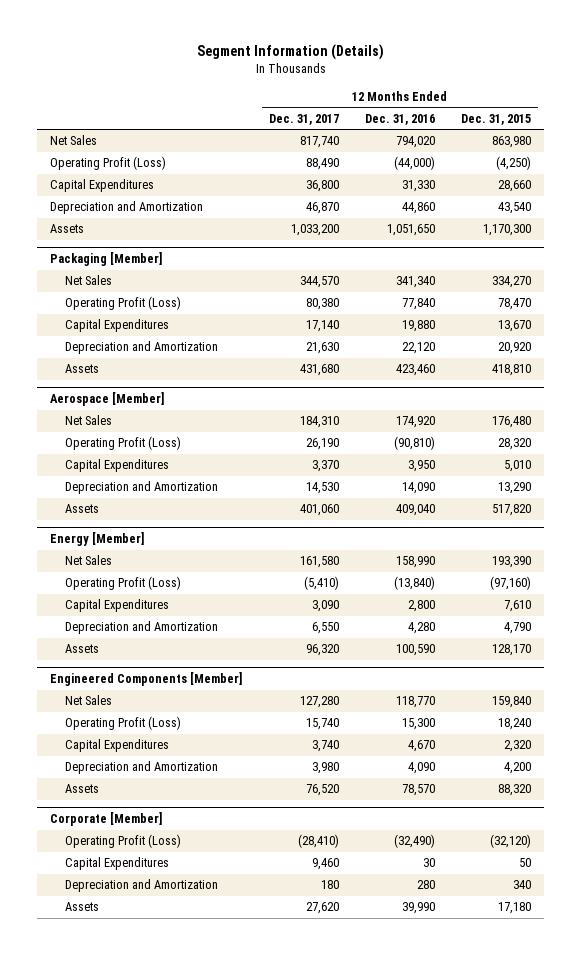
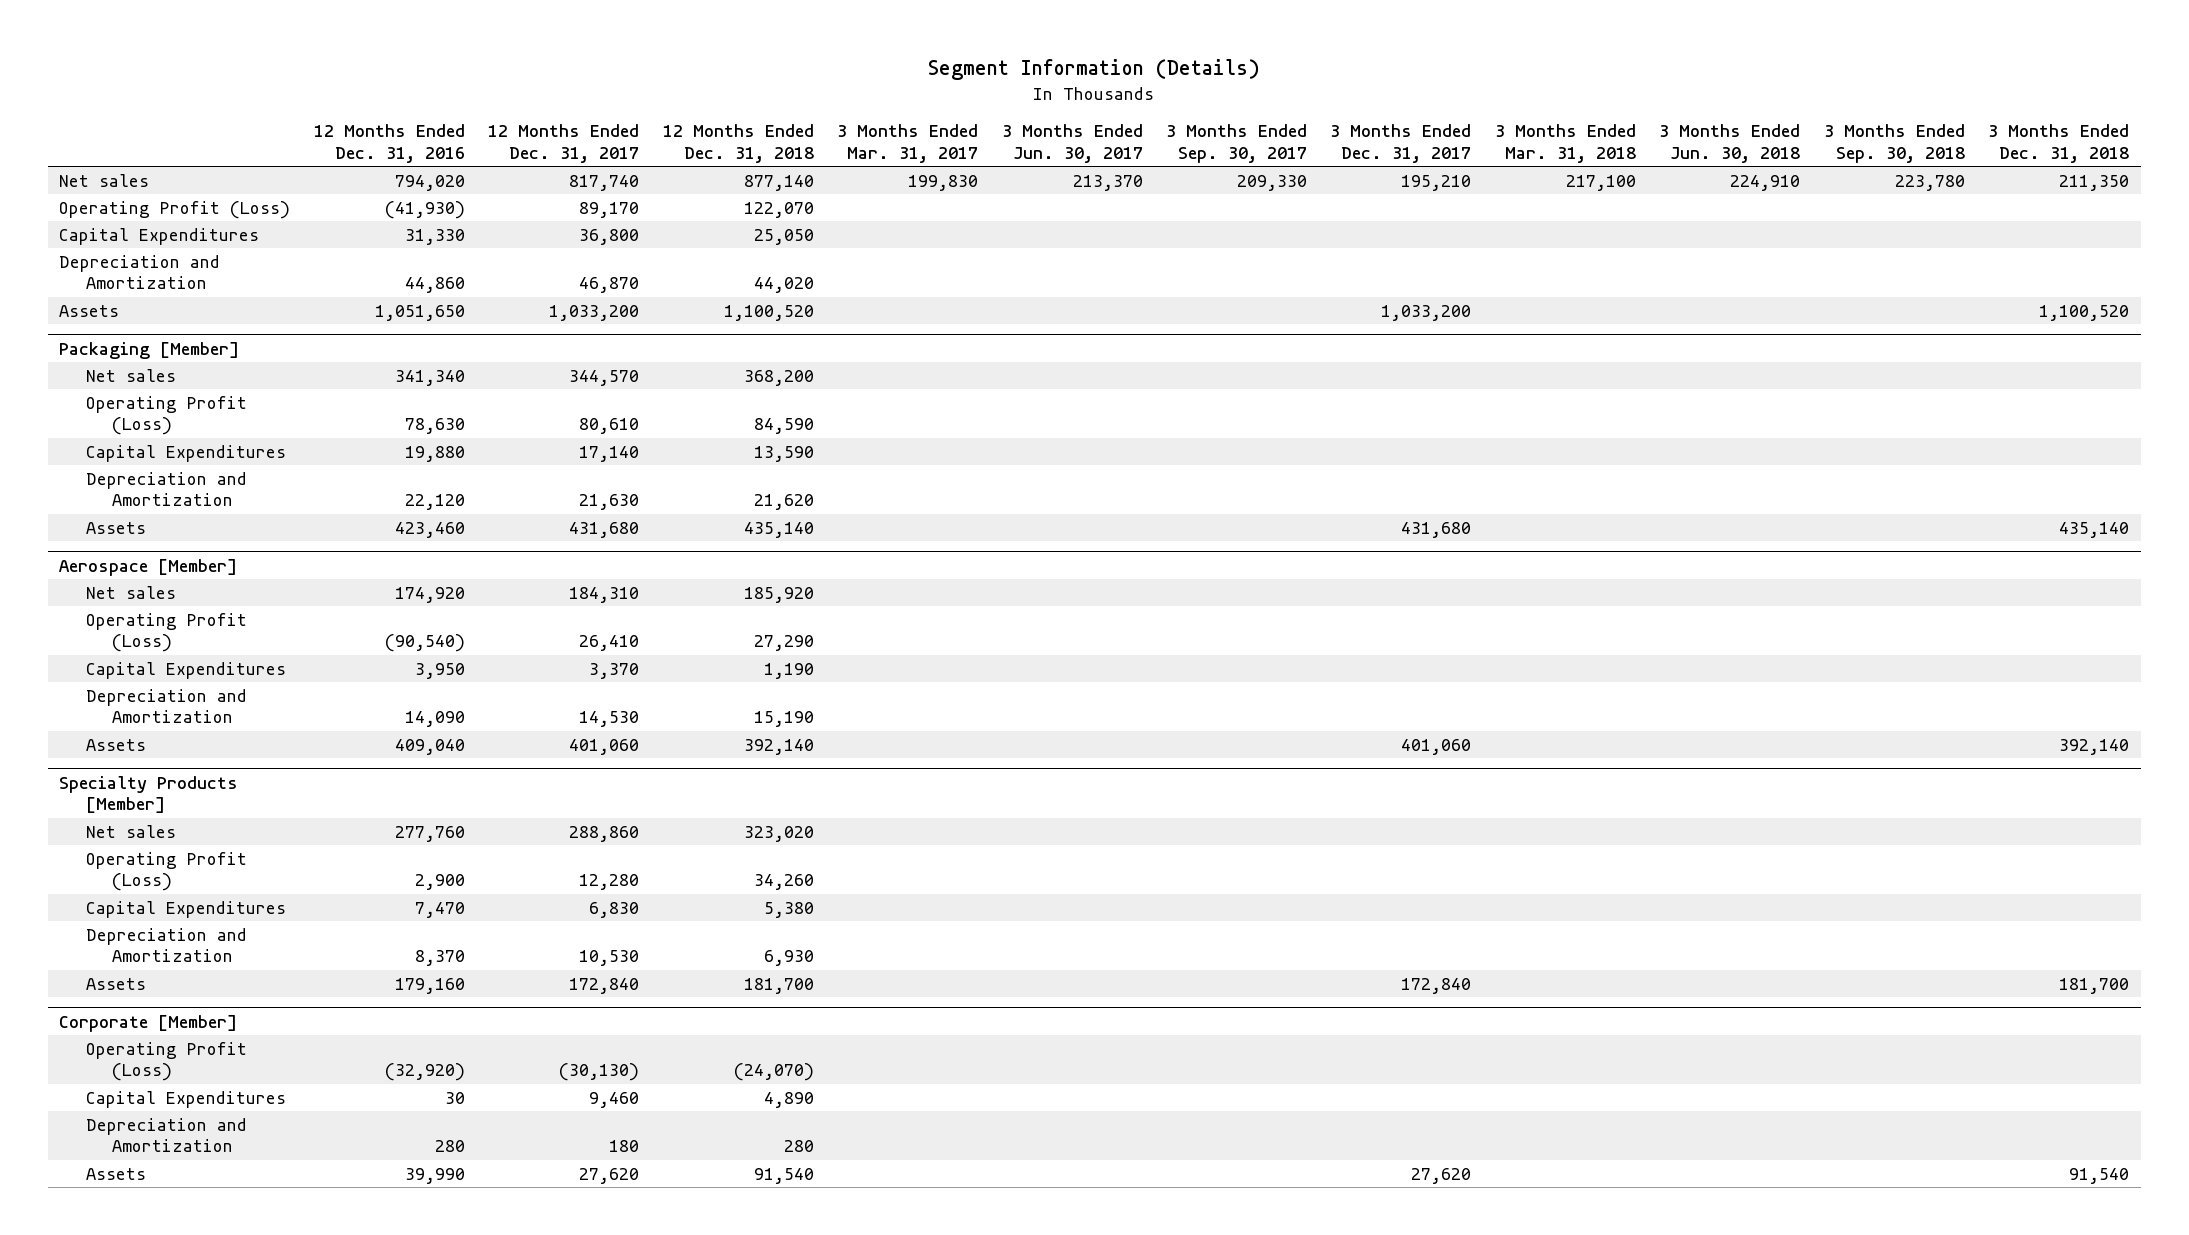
[461,113,532,125] Dec. 31, 2015 -> none
none -> [662,124,814,164] 12 Months Ended Dec. 31, 2018
none -> [837,124,979,164] 3 Months Ended Mar. 31, 2017
none -> [1001,124,1143,164] 3 Months Ended Jun. 30, 2017
none -> [1166,124,1308,164] 3 Months Ended Sep. 30, 2017
none -> [1330,124,1472,164] 3 Months Ended Dec. 31, 2017
none -> [1494,124,1636,164] 3 Months Ended Mar. 31, 2018
none -> [1659,124,1801,164] 3 Months Ended Jun. 30, 2018
none -> [1823,124,1965,164] 3 Months Ended Sep. 30, 2018
none -> [1988,124,2130,164] 3 Months Ended Dec. 31, 2018
[50,135,98,146] Net Sales -> [59,173,150,187] Net sales
[305,158,339,171] 88,490 -> [579,201,640,218] 89,170
[393,156,435,171] (44,000) -> [384,200,465,219] (41,930)
[65,275,113,286] Net Sales -> [85,368,176,382] Net sales
[305,298,339,311] 80,380 -> [579,418,640,435] 80,610
[401,298,435,311] 77,840 -> [404,418,465,435] 78,630
[65,415,113,426] Net Sales -> [85,585,176,599] Net sales
[305,438,339,451] 26,190 -> [579,635,640,652] 26,410
[393,436,435,451] (90,810) -> [384,634,465,653] (90,540)
[50,531,145,546] Energy [Member] -> none
[50,671,243,686] Engineered Components [Member] -> none
[65,695,113,706] Net Sales -> none
[65,716,182,731] Operating Profit (Loss) -> none
[65,739,170,753] Capital Expenditures -> none
[65,761,219,775] Depreciation and Amortization -> none
[65,784,100,794] Assets -> none
none -> [59,775,239,814] Specialty Products [Member]
[65,555,113,566] Net Sales -> [85,824,176,838] Net sales
[299,556,339,569] 161,580 -> [569,825,640,842] 288,860
[395,556,435,569] 158,990 -> [394,825,465,842] 277,760
[303,576,339,591] (5,410) -> [579,874,640,891] 12,280
[393,576,435,591] (13,840) -> [414,874,465,891] 2,900
[311,600,339,613] 3,090 -> [589,901,640,918] 6,830
[407,600,435,613] 2,800 -> [414,901,465,918] 7,470
[311,622,339,635] 6,550 -> [579,950,640,967] 10,530
[407,622,435,635] 4,280 -> [414,950,465,967] 8,370
[305,644,339,657] 96,320 -> [569,977,640,994] 172,840
[395,644,435,657] 100,590 -> [394,977,465,994] 179,160
[297,834,339,849] (28,410) -> [559,1063,640,1082] (30,130)
[393,834,435,849] (32,490) -> [384,1063,465,1082] (32,920)

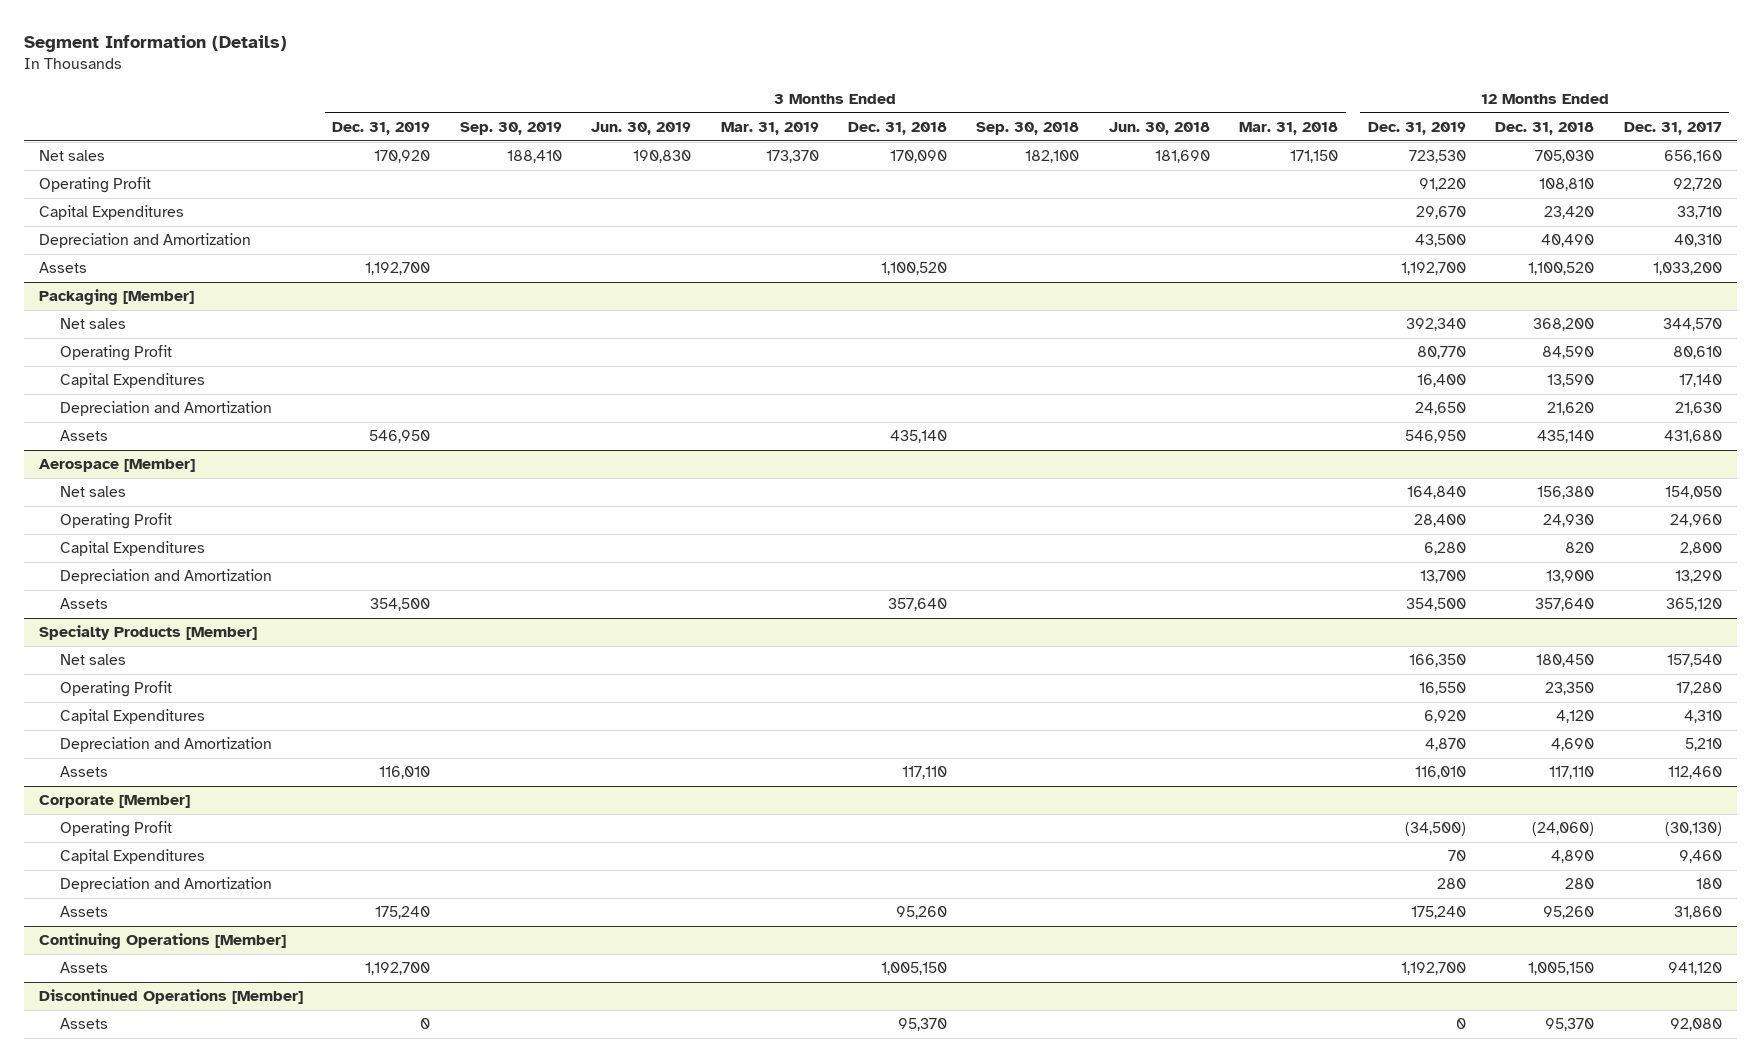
[313,124,465,164] 12 Months Ended Dec. 31, 2016 -> none
[837,124,979,164] 3 Months Ended Mar. 31, 2017 -> none
[1001,124,1143,164] 3 Months Ended Jun. 30, 2017 -> none
[1166,124,1308,164] 3 Months Ended Sep. 30, 2017 -> none
[1330,124,1472,164] 3 Months Ended Dec. 31, 2017 -> none
none -> [332,122,431,136] Dec. 31, 2019
none -> [459,122,562,136] Sep. 30, 2019
none -> [591,122,692,136] Jun. 30, 2019
none -> [720,122,819,136] Mar. 31, 2019
none -> [1367,122,1466,136] Dec. 31, 2019
[569,174,640,191] 817,740 -> [1663,150,1722,164] 656,160
[743,174,814,191] 877,140 -> [1535,150,1595,164] 705,030
[1565,174,1636,191] 217,100 -> [1290,150,1339,164] 171,150
[1730,174,1801,191] 224,910 -> [1154,150,1210,164] 181,690
[1894,174,1965,191] 223,780 -> [1025,150,1080,164] 182,100
[2059,174,2130,191] 211,350 -> [890,150,948,164] 170,090
[59,200,291,219] Operating Profit (Loss) -> [38,177,151,194] Operating Profit
[579,201,640,218] 89,170 -> [1672,178,1722,192] 92,720
[743,201,814,218] 122,070 -> [1539,178,1595,192] 108,810
[579,228,640,245] 36,800 -> [1676,206,1722,220] 33,710
[753,228,814,245] 25,050 -> [1544,206,1595,220] 23,420
[579,277,640,294] 46,870 -> [1673,234,1722,248] 40,310
[753,277,814,294] 44,020 -> [1541,234,1595,248] 40,490
[85,395,247,436] Operating Profit (Loss) -> [59,345,172,362] Operating Profit
[569,586,640,603] 184,310 -> [1664,486,1722,500] 154,050
[743,586,814,603] 185,920 -> [1537,486,1595,500] 156,380
[85,612,247,653] Operating Profit (Loss) -> [59,513,172,530] Operating Profit
[579,635,640,652] 26,410 -> [1669,514,1722,528] 24,960
[753,635,814,652] 27,290 -> [1543,514,1595,528] 24,930
[589,662,640,679] 3,370 -> [1679,542,1722,556] 2,800
[763,662,814,679] 1,190 -> [1565,542,1595,554] 820
[579,711,640,728] 14,530 -> [1674,570,1722,584] 13,290
[753,711,814,728] 15,190 -> [1546,570,1595,584] 13,900
[569,738,640,755] 401,060 -> [1665,598,1722,612] 365,120
[743,738,814,755] 392,140 -> [1535,598,1595,612] 357,640
[2059,738,2130,755] 392,140 -> [888,598,948,612] 357,640
[569,825,640,842] 288,860 -> [1666,654,1722,668] 157,540
[743,825,814,842] 323,020 -> [1536,654,1595,668] 180,450
[85,851,247,892] Operating Profit (Loss) -> [59,681,172,698] Operating Profit
[579,874,640,891] 12,280 -> [1675,682,1722,696] 17,280
[753,874,814,891] 34,260 -> [1545,682,1595,696] 23,350
[589,901,640,918] 6,830 -> [1683,710,1722,724] 4,310
[763,901,814,918] 5,380 -> [1556,710,1595,724] 4,120
[579,950,640,967] 10,530 -> [1684,738,1722,752] 5,210
[763,950,814,967] 6,930 -> [1551,738,1595,752] 4,690
[569,977,640,994] 172,840 -> [1667,766,1722,780] 112,460
[743,977,814,994] 181,700 -> [1549,766,1595,780] 117,110
[2059,977,2130,994] 181,700 -> [902,766,948,780] 117,110
[85,1041,247,1082] Operating Profit (Loss) -> [59,821,172,838] Operating Profit
[733,1063,814,1082] (24,070) -> [1532,822,1595,837] (24,060)
[579,1167,640,1184] 27,620 -> [1673,906,1722,920] 31,860
[753,1167,814,1184] 91,540 -> [1543,906,1595,920] 95,260
[2069,1167,2130,1184] 91,540 -> [896,906,948,920] 95,260
none -> [38,933,286,950] Continuing Operations [Member]
none -> [59,962,108,974] Assets
none -> [38,989,303,1005] Discontinued Operations [Member]
none -> [59,1018,108,1030] Assets

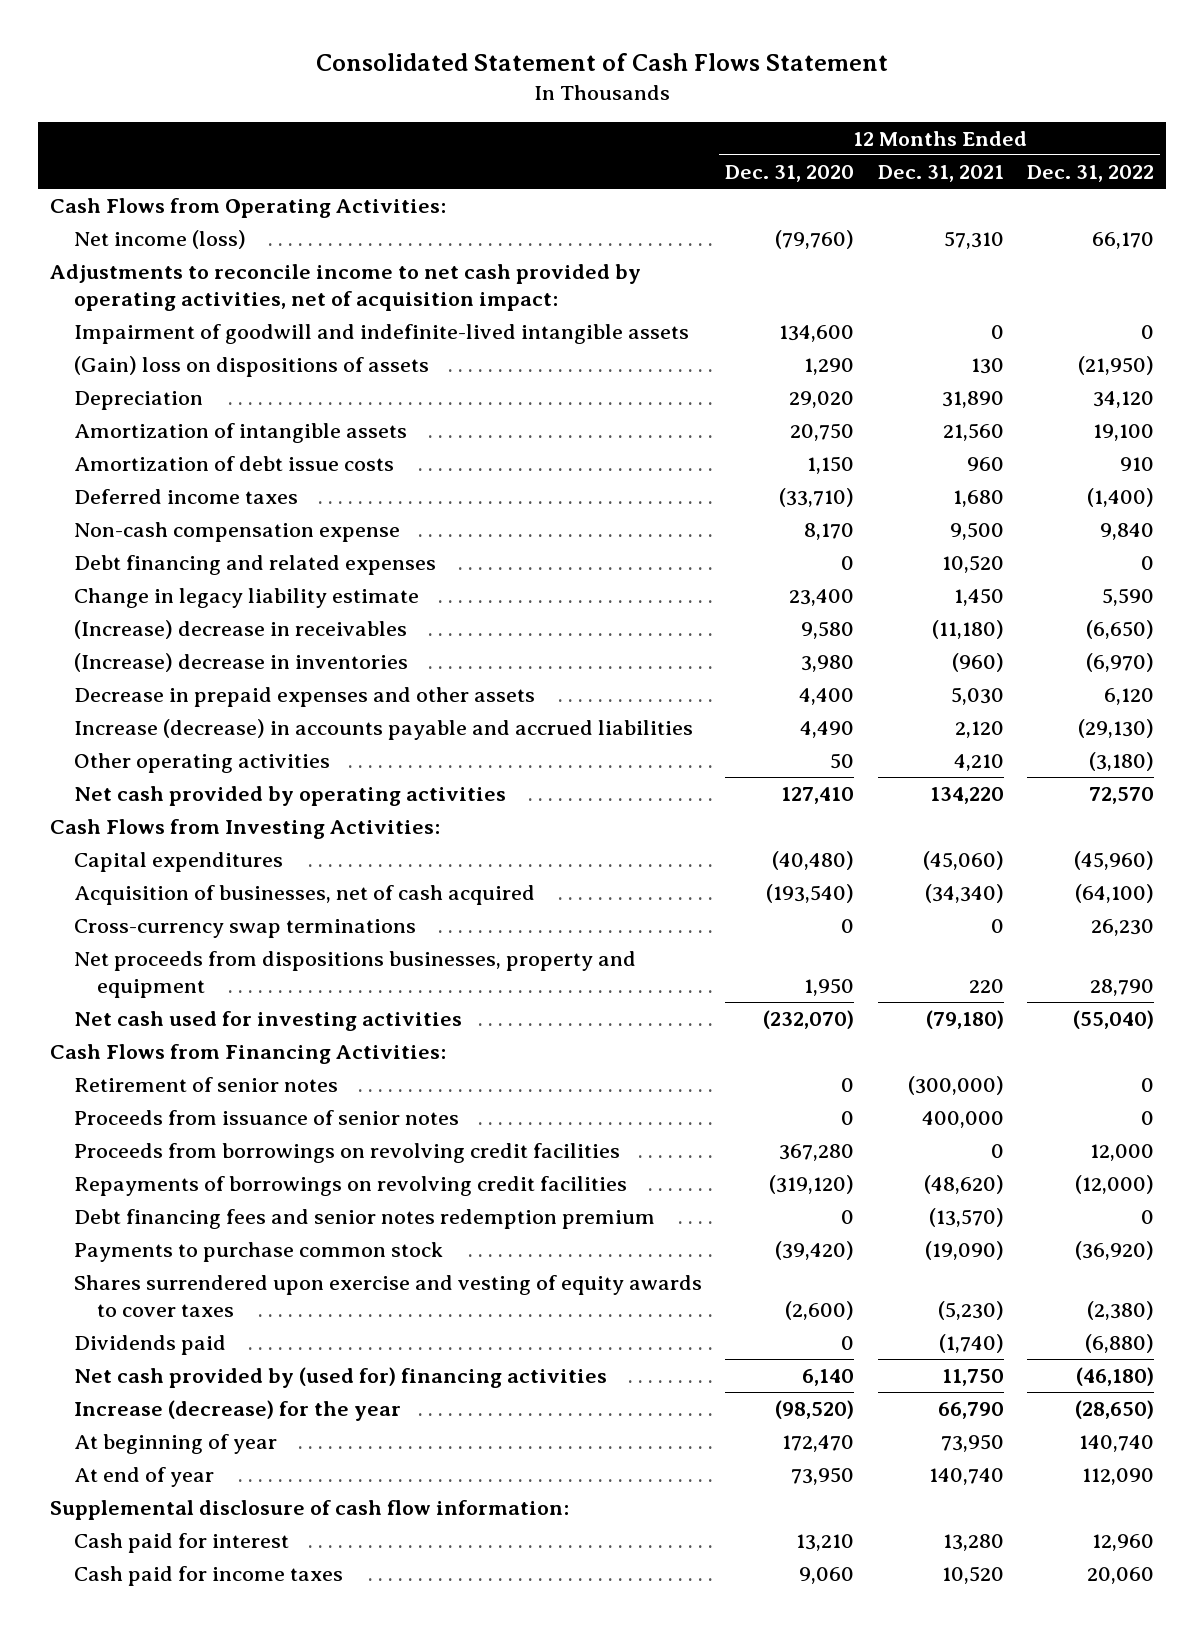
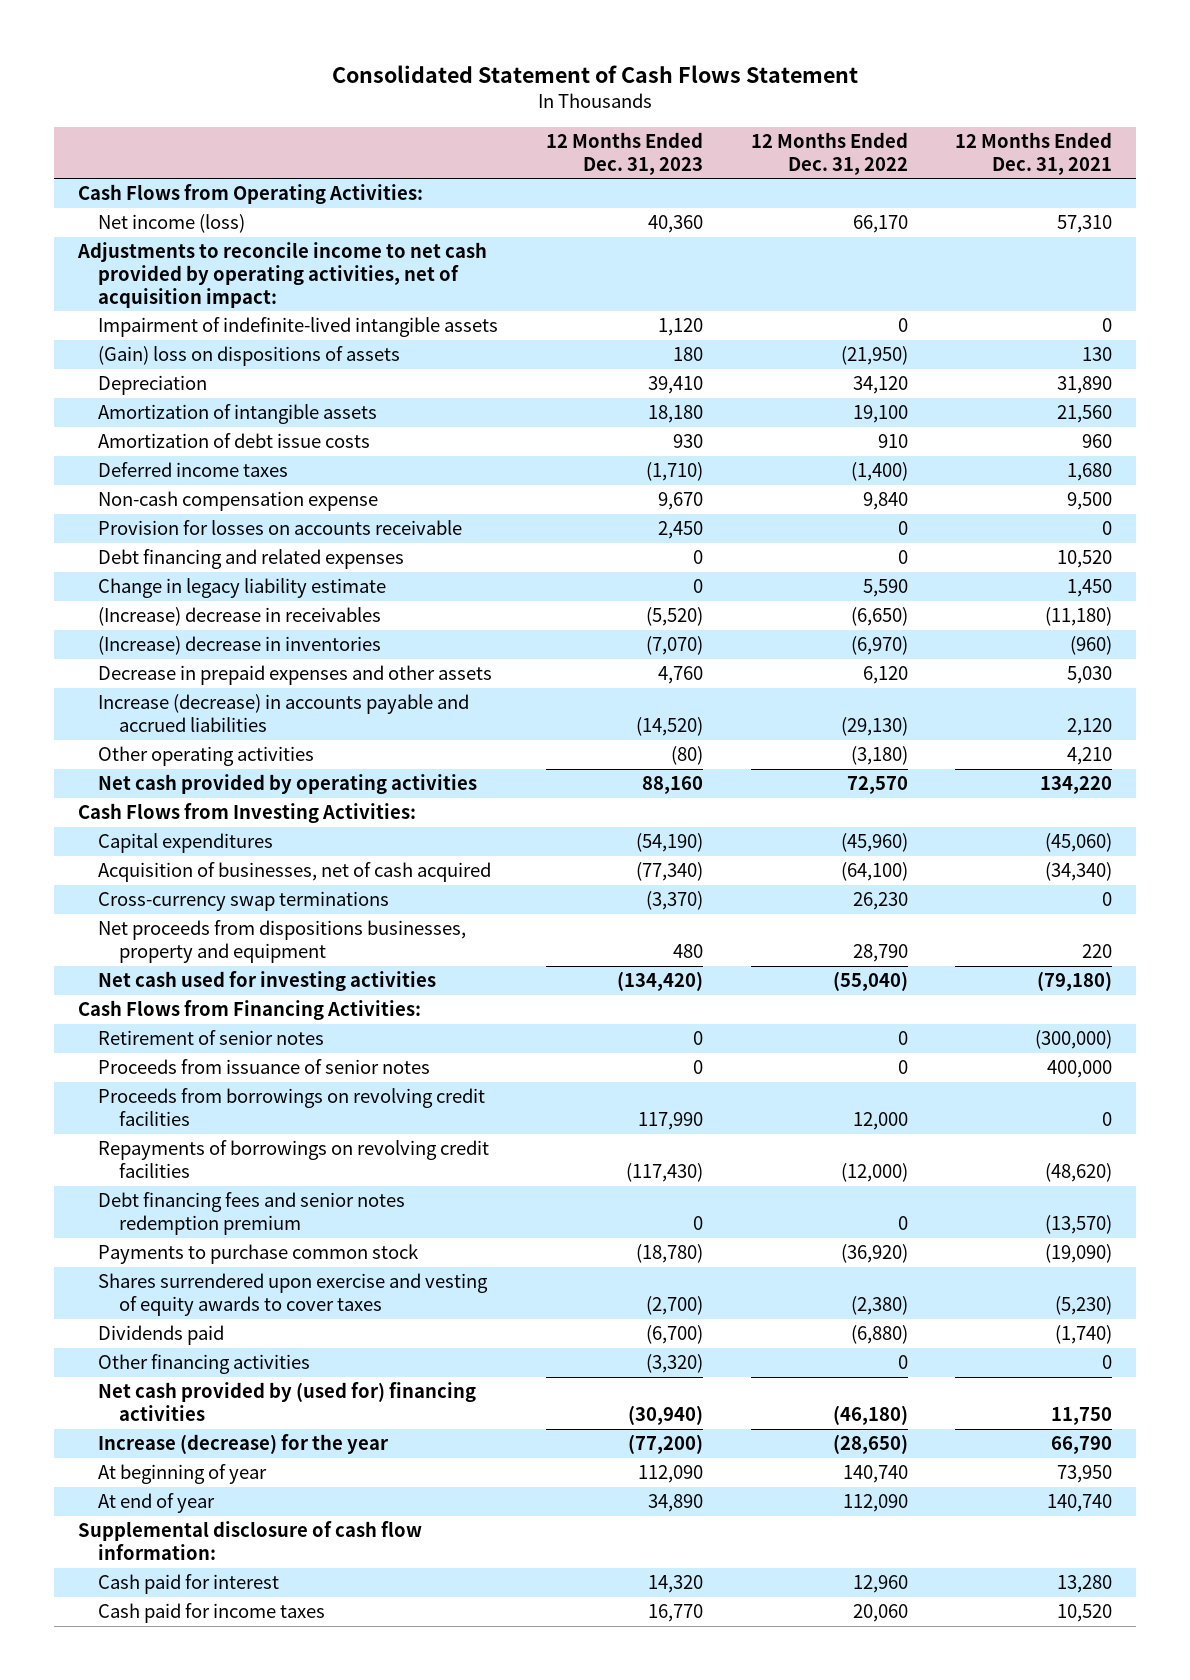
[725,164,855,182] Dec. 31, 2020 -> none
none -> [545,132,703,175] 12 Months Ended Dec. 31, 2023
[73,324,689,345] Impairment of goodwill and indefinite-lived intangible assets -> [98,317,499,338] Impairment of indefinite-lived intangible assets
none -> [98,520,463,536] Provision for losses on accounts receivable
none -> [98,1354,311,1375] Other financing activities

